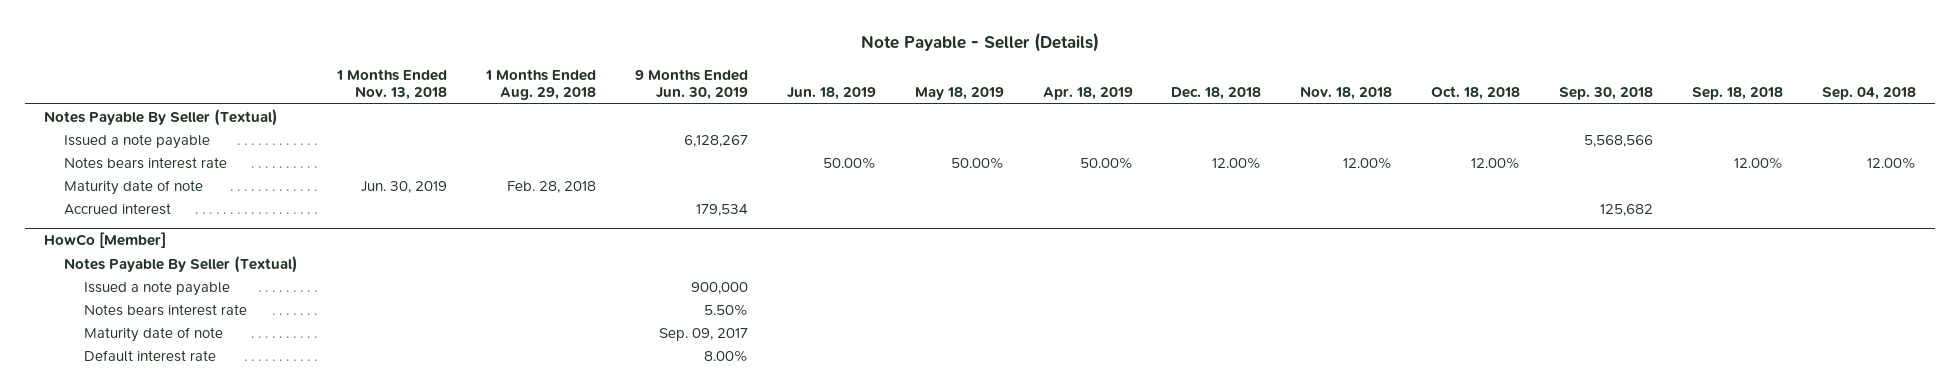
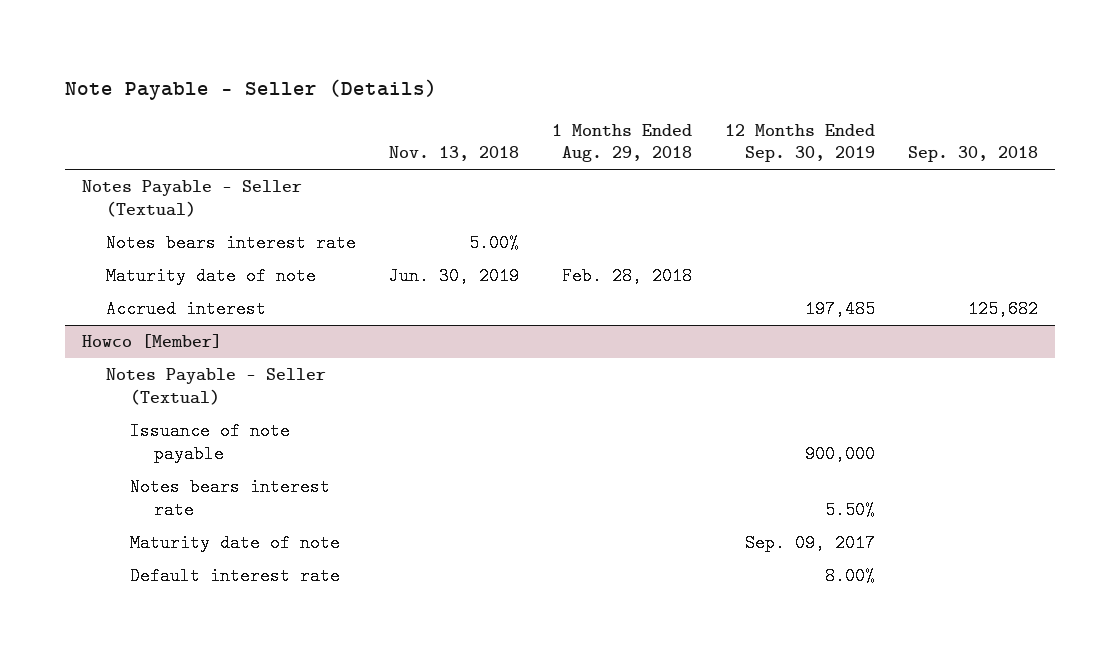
[335,68,447,101] 1 Months Ended Nov. 13, 2018 -> none
[634,68,748,101] 9 Months Ended Jun. 30, 2019 -> none
[786,87,876,101] Jun. 18, 2019 -> none
[914,87,1004,101] May 18, 2019 -> none
[1042,87,1133,101] Apr. 18, 2019 -> none
[1171,87,1262,101] Dec. 18, 2018 -> none
[1300,87,1393,101] Nov. 18, 2018 -> none
[1431,86,1521,101] Oct. 18, 2018 -> none
[1692,87,1784,101] Sep. 18, 2018 -> none
[1822,87,1917,101] Sep. 04, 2018 -> none
none -> [388,146,519,162] Nov. 13, 2018
none -> [725,123,876,163] 12 Months Ended Sep. 30, 2019
[64,133,211,149] Issued a note payable -> none
[44,108,279,126] Notes Payable By Seller (Textual) -> [81,180,302,217] Notes Payable - Seller (Textual)
[83,280,230,296] Issued a note payable -> none
[44,232,167,249] HowCo [Member] -> [81,334,222,349] Howco [Member]
[64,255,299,273] Notes Payable By Seller (Textual) -> [105,368,326,405] Notes Payable - Seller (Textual)
none -> [129,422,290,463] Issuance of note payable

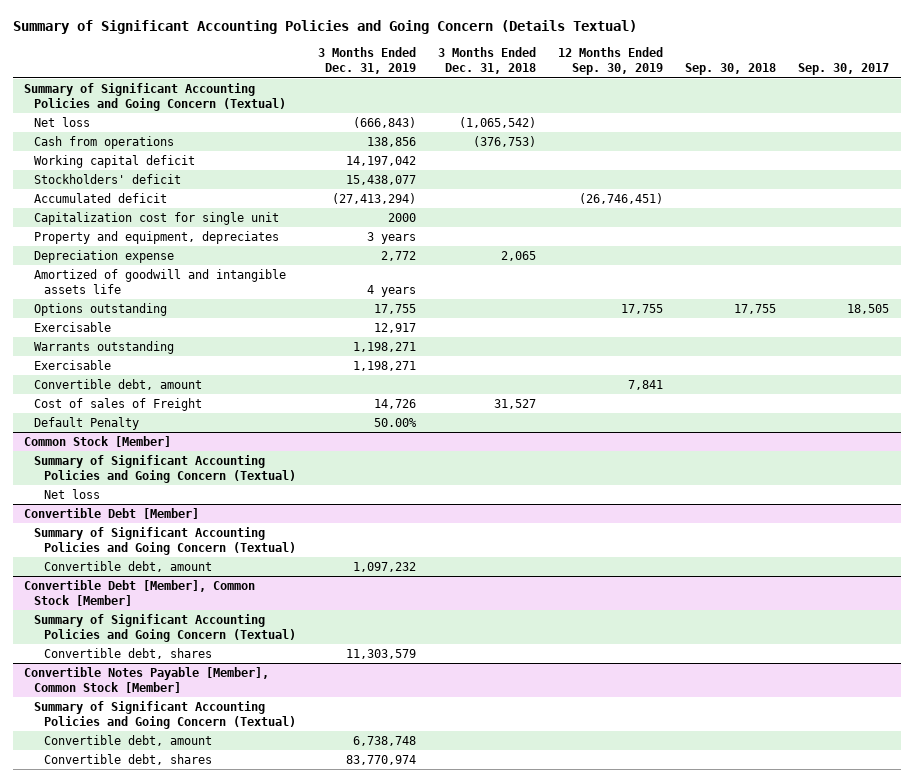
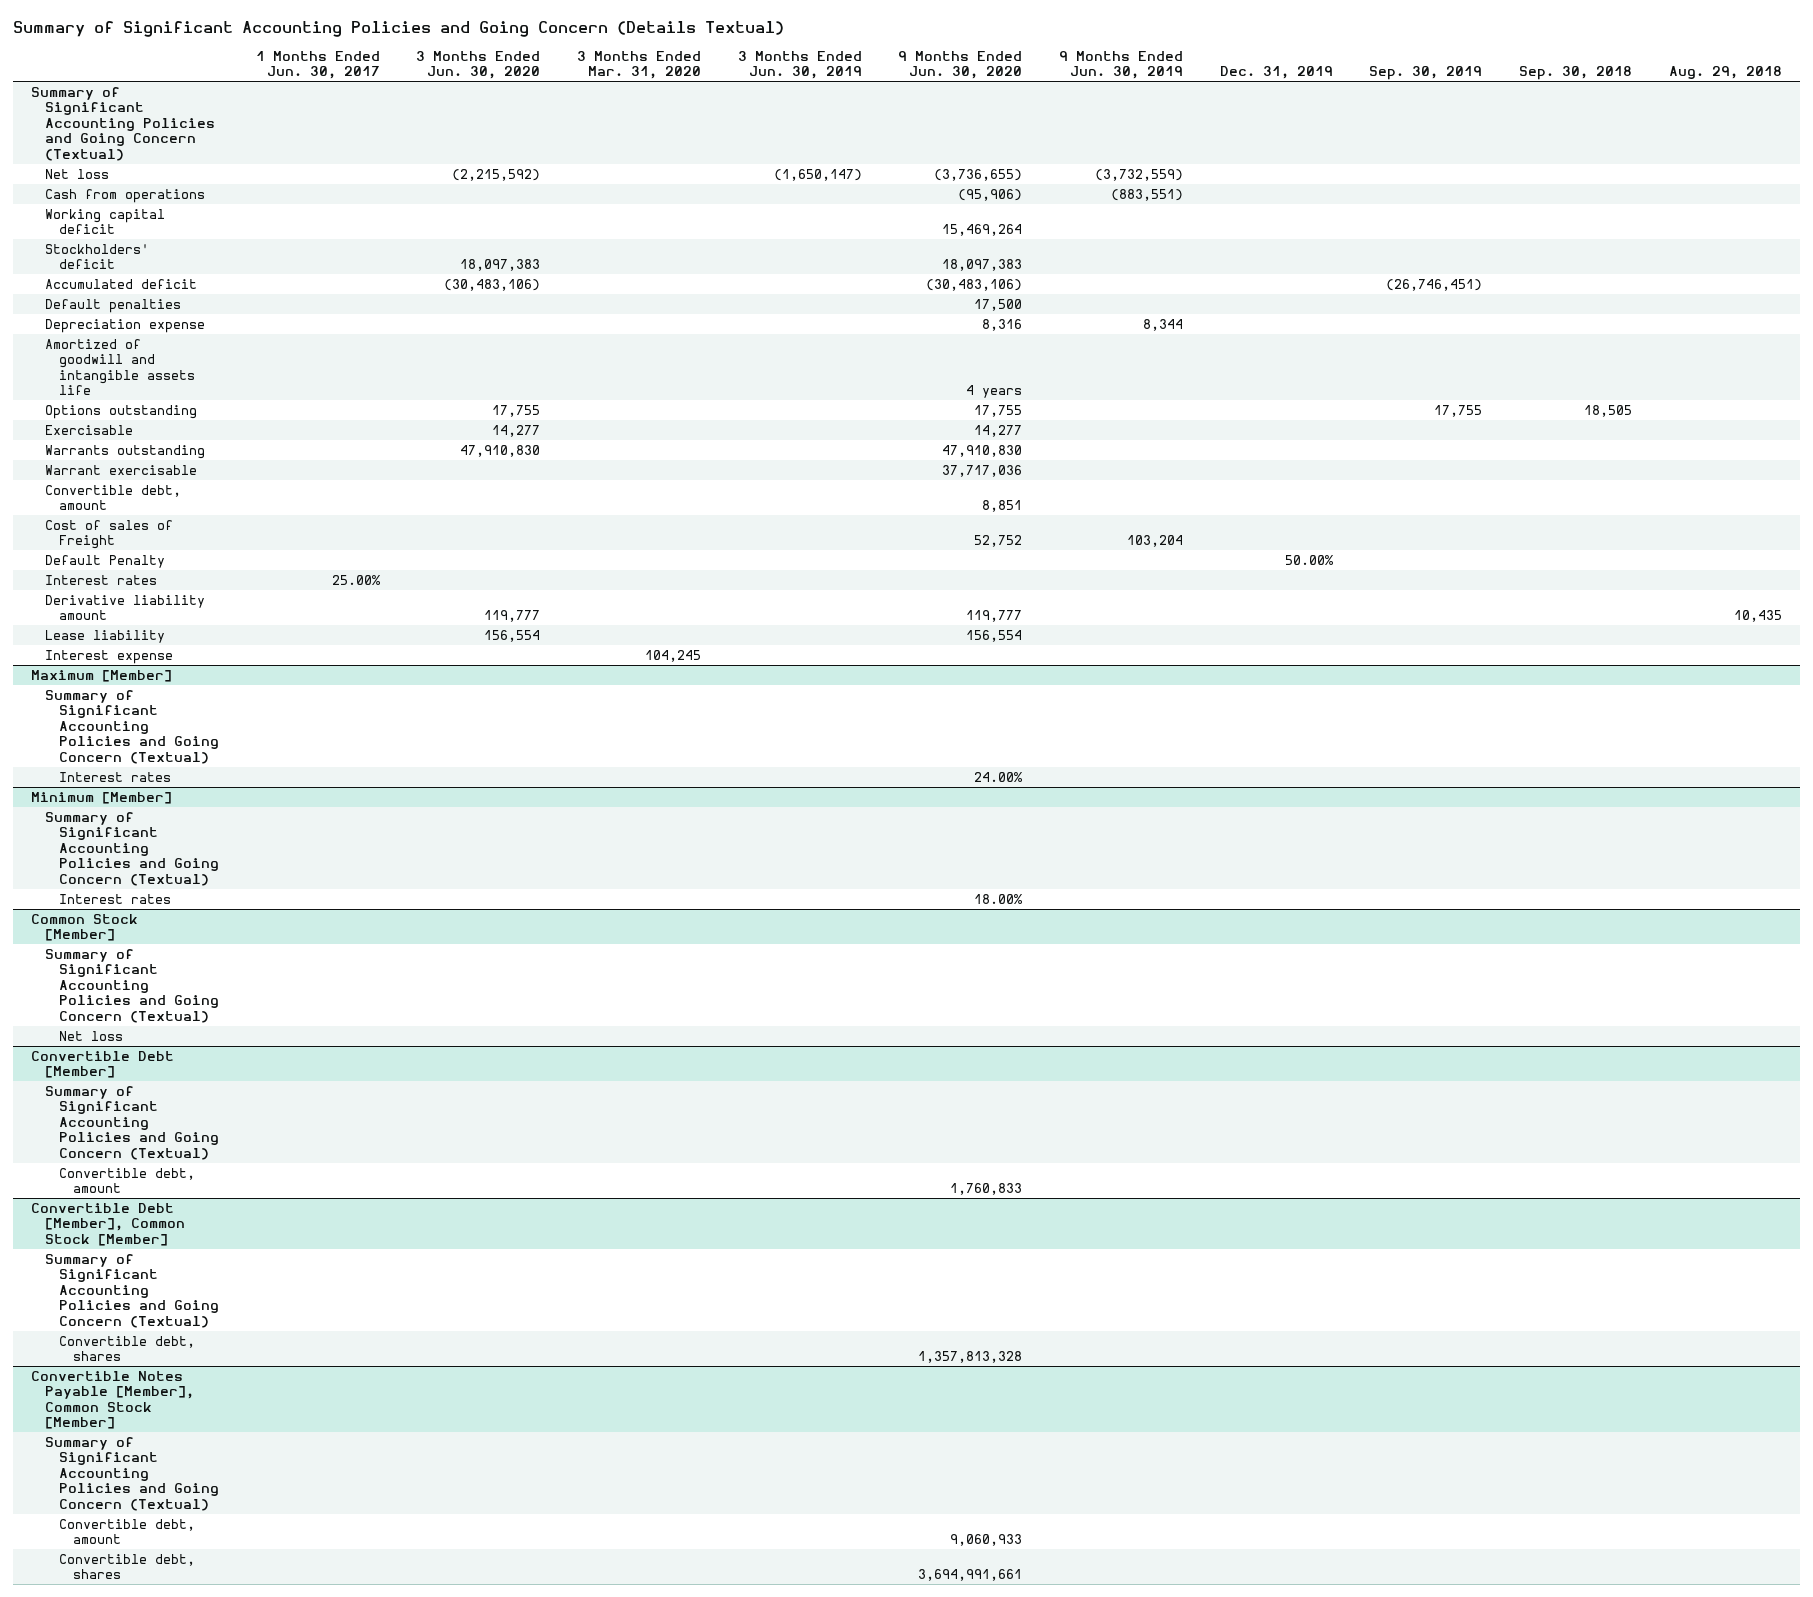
[318,47,417,75] 3 Months Ended Dec. 31, 2019 -> none
[438,47,537,75] 3 Months Ended Dec. 31, 2018 -> none
[558,47,664,76] 12 Months Ended Sep. 30, 2019 -> none
[798,63,890,76] Sep. 30, 2017 -> none
none -> [255,50,380,80] 1 Months Ended Jun. 30, 2017
none -> [416,50,541,80] 3 Months Ended Jun. 30, 2020
none -> [577,50,702,80] 3 Months Ended Mar. 31, 2020
none -> [737,50,862,80] 3 Months Ended Jun. 30, 2019
none -> [898,50,1023,80] 9 Months Ended Jun. 30, 2020
none -> [1059,50,1184,80] 9 Months Ended Jun. 30, 2019
none -> [1219,66,1333,80] Dec. 31, 2019
none -> [1369,66,1483,81] Sep. 30, 2019
none -> [1668,66,1782,80] Aug. 29, 2018
[34,211,280,225] Capitalization cost for single unit -> none
[34,230,280,244] Property and equipment, depreciates -> none
none -> [45,298,182,313] Default penalties
[734,303,777,314] 17,755 -> [1584,404,1633,417] 18,505
[34,359,112,370] Exercisable -> [45,464,198,475] Warrant exercisable
none -> [45,574,158,585] Interest rates
none -> [45,594,206,621] Derivative liability amount
none -> [45,629,166,643] Lease liability
none -> [45,649,174,664] Interest expense
none -> [31,669,173,682] Maximum [Member]
none -> [45,689,220,764] Summary of Significant Accounting Policies and Going Concern (Textual)
none -> [59,771,172,782] Interest rates
none -> [31,791,173,804] Minimum [Member]
none -> [45,811,220,886] Summary of Significant Accounting Policies and Going Concern (Textual)
none -> [59,893,172,904] Interest rates

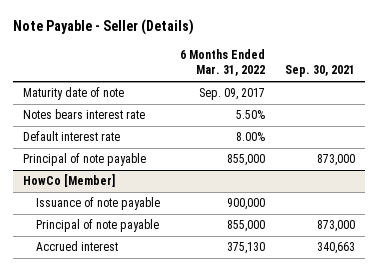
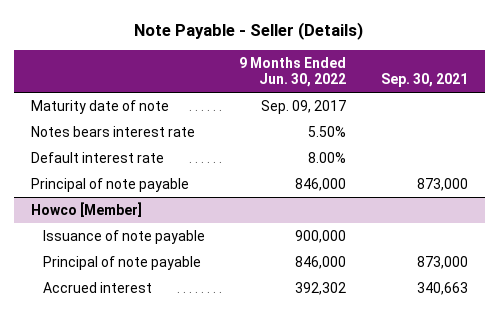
[180,48,266,77] 6 Months Ended Mar. 31, 2022 -> none
none -> [239,56,347,88] 9 Months Ended Jun. 30, 2022
[22,174,115,188] HowCo [Member] -> [30,202,142,218] Howco [Member]

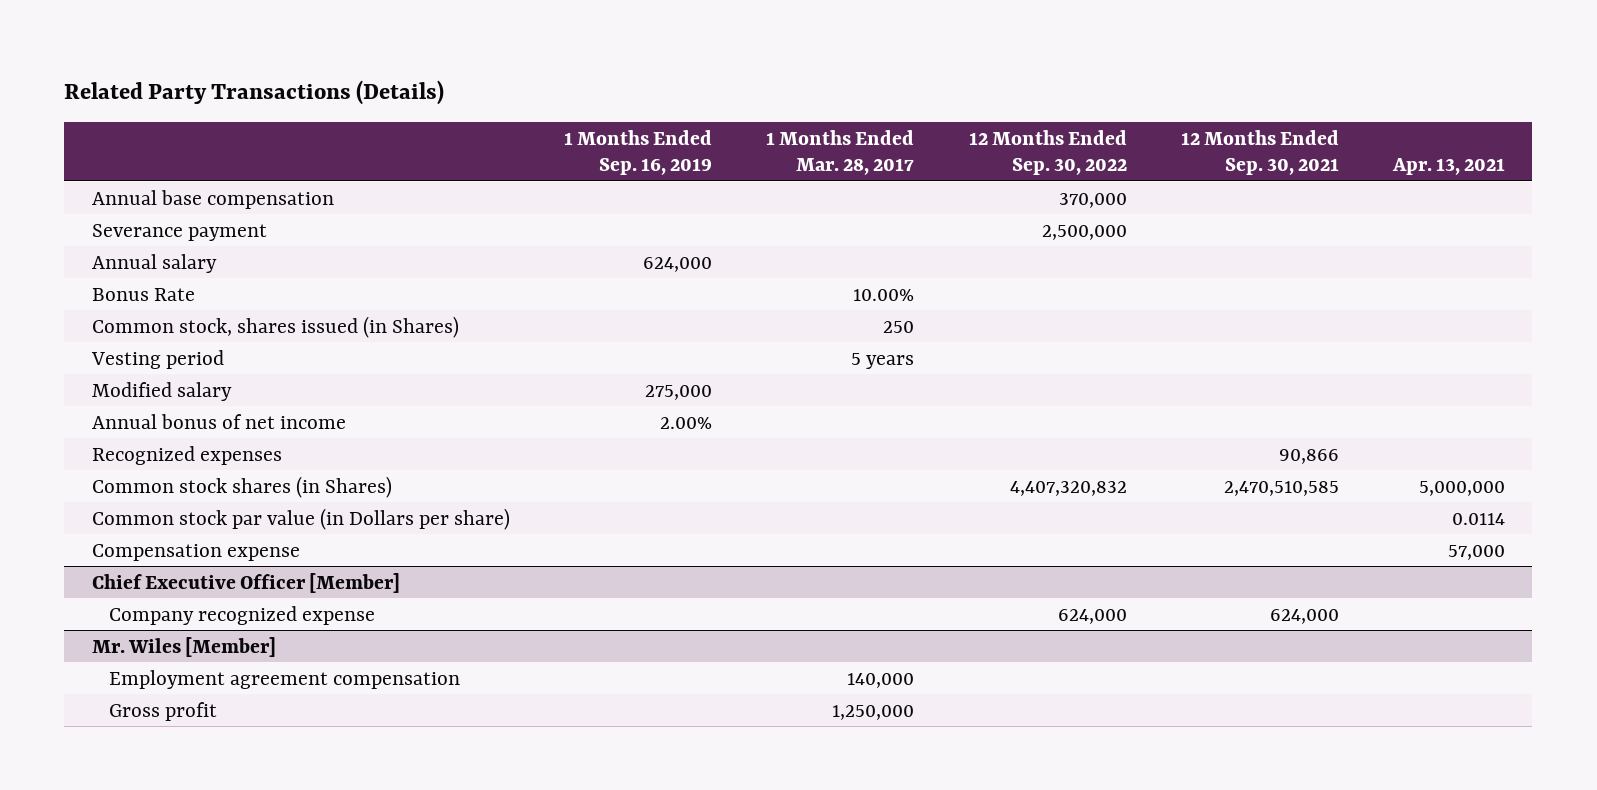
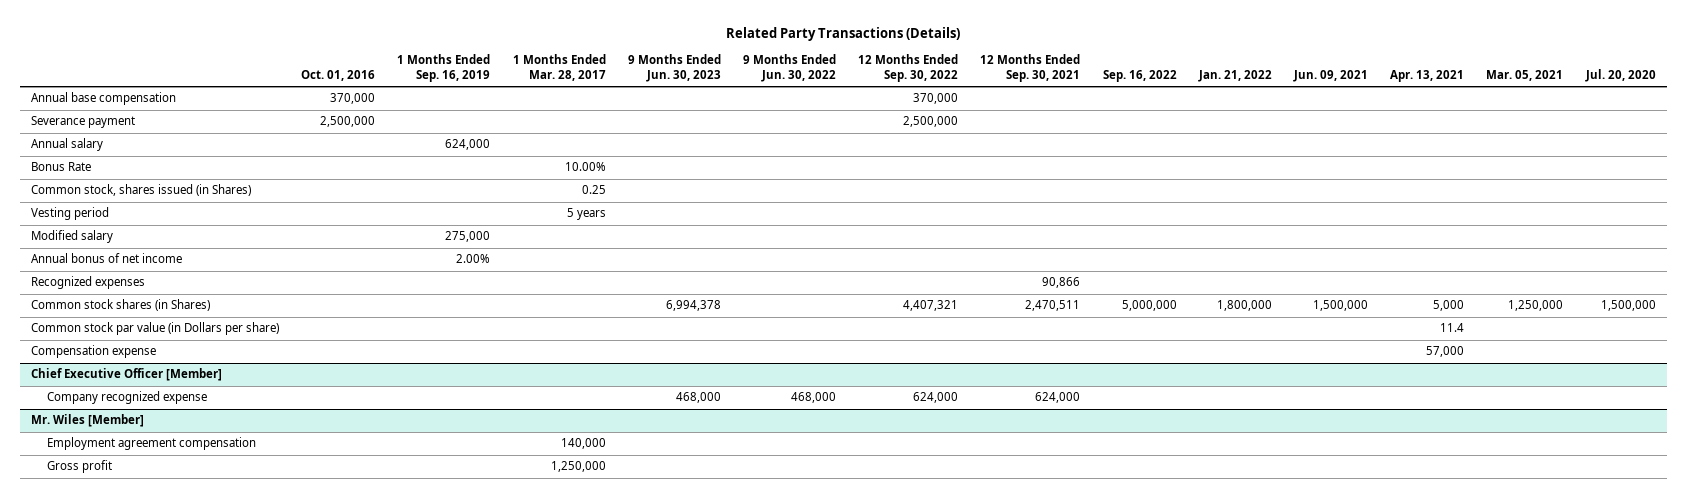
none -> [301,69,376,81] Oct. 01, 2016
none -> [627,54,721,82] 9 Months Ended Jun. 30, 2023
none -> [742,54,836,82] 9 Months Ended Jun. 30, 2022
none -> [1102,69,1177,82] Sep. 16, 2022
none -> [1197,69,1272,82] Jan. 21, 2022
none -> [1293,69,1369,82] Jun. 09, 2021
none -> [1486,69,1564,81] Mar. 05, 2021
none -> [1584,68,1656,82] Jul. 20, 2020
[883,320,915,333] 250 -> [581,185,606,195] 0.25
[1009,480,1127,496] 4,407,320,832 -> [903,300,959,312] 4,407,321
[1223,480,1339,496] 2,470,510,585 -> [1025,300,1081,312] 2,470,511
[1419,480,1506,496] 5,000,000 -> [1433,300,1465,312] 5,000
[1452,512,1506,525] 0.0114 -> [1440,323,1465,333] 11.4

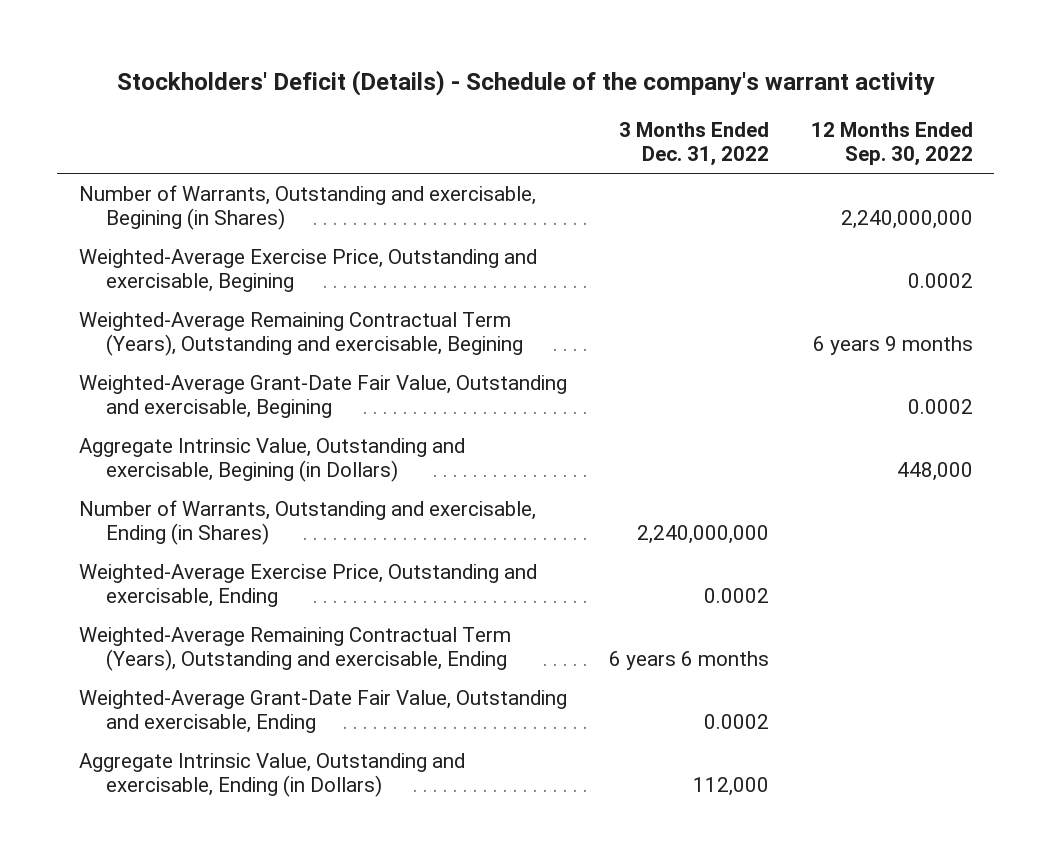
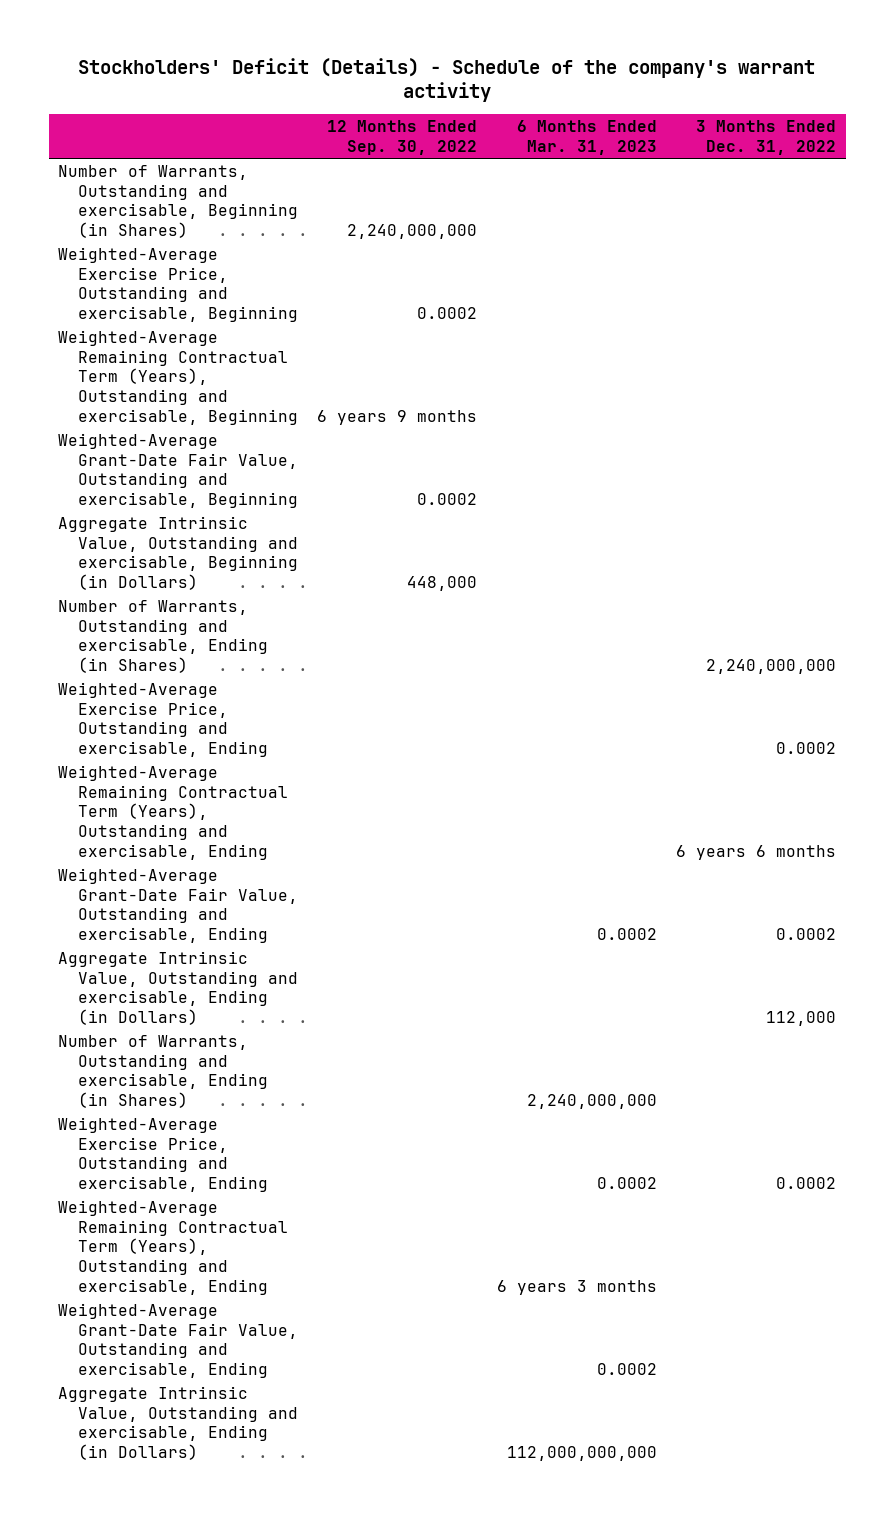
none -> [516,120,657,155] 6 Months Ended Mar. 31, 2023
[78,184,536,231] Number of Warrants, Outstanding and exercisable, Begining (in Shares) -> [58,164,299,239] Number of Warrants, Outstanding and exercisable, Beginning (in Shares)
[78,248,537,293] Weighted-Average Exercise Price, Outstanding and exercisable, Begining -> [58,246,299,323] Weighted-Average Exercise Price, Outstanding and exercisable, Beginning
[78,311,523,357] Weighted-Average Remaining Contractual Term (Years), Outstanding and exercisable, Begining -> [58,329,299,426] Weighted-Average Remaining Contractual Term (Years), Outstanding and exercisable, Beginning
[78,374,567,419] Weighted-Average Grant-Date Fair Value, Outstanding and exercisable, Begining -> [58,432,299,509] Weighted-Average Grant-Date Fair Value, Outstanding and exercisable, Beginning
[78,437,465,483] Aggregate Intrinsic Value, Outstanding and exercisable, Begining (in Dollars) -> [58,515,299,591] Aggregate Intrinsic Value, Outstanding and exercisable, Beginning (in Dollars)
none -> [58,1034,269,1109] Number of Warrants, Outstanding and exercisable, Ending (in Shares)
none -> [58,1116,269,1193] Weighted-Average Exercise Price, Outstanding and exercisable, Ending
none -> [58,1199,289,1296] Weighted-Average Remaining Contractual Term (Years), Outstanding and exercisable, Ending
none -> [58,1302,299,1379] Weighted-Average Grant-Date Fair Value, Outstanding and exercisable, Ending
none -> [58,1385,299,1461] Aggregate Intrinsic Value, Outstanding and exercisable, Ending (in Dollars)

